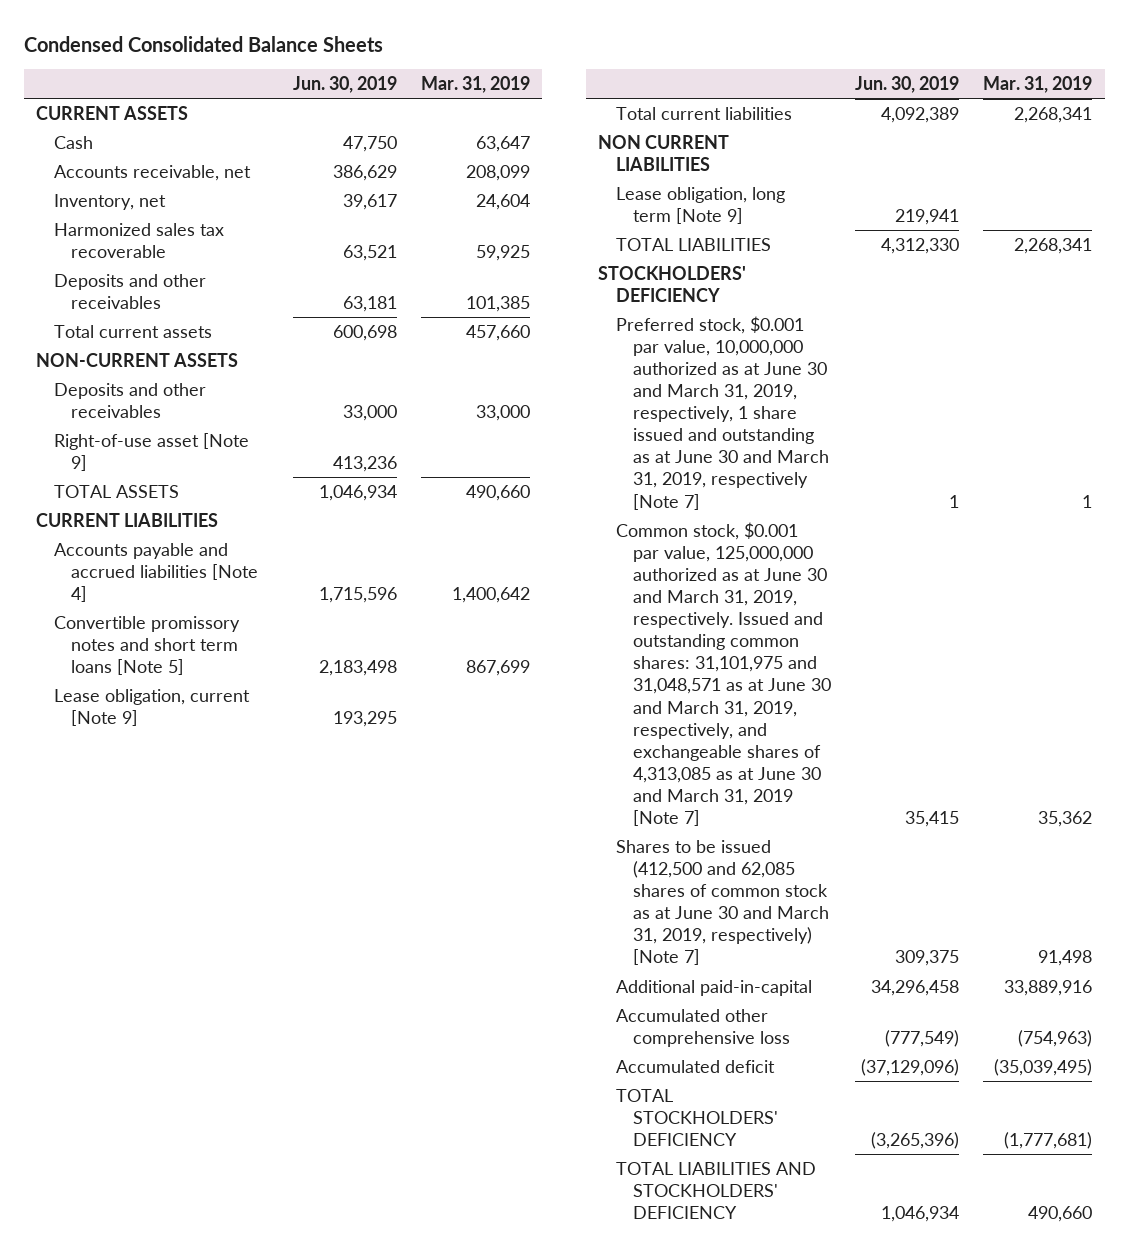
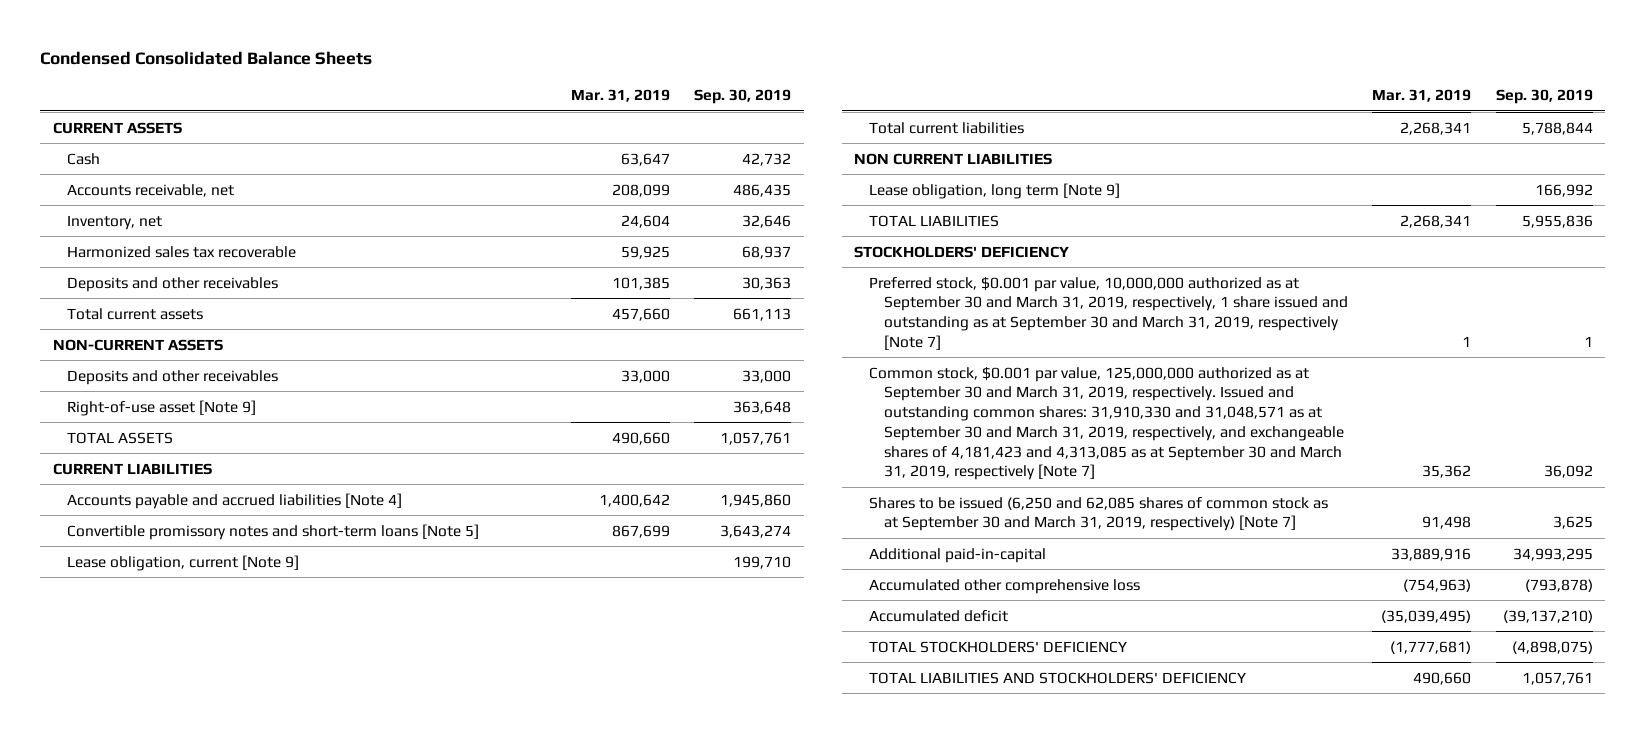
[293,75,398,93] Jun. 30, 2019 -> none
none -> [694,88,792,104] Sep. 30, 2019
[53,615,240,676] Convertible promissory notes and short term loans [Note 5] -> [67,523,480,540] Convertible promissory notes and short-term loans [Note 5]
[615,315,829,510] Preferred stock, $0.001 par value, 10,000,000 authorized as at June 30 and March 31, 2019, respectively, 1 share issued and outstanding as at June 30 and March 31, 2019, respectively [Note 7] -> [868,276,1348,350] Preferred stock, $0.001 par value, 10,000,000 authorized as at September 30 and March 31, 2019, respectively, 1 share issued and outstanding as at September 30 and March 31, 2019, respectively [Note 7]
[615,521,831,826] Common stock, $0.001 par value, 125,000,000 authorized as at June 30 and March 31, 2019, respectively. Issued and outstanding common shares: 31,101,975 and 31,048,571 as at June 30 and March 31, 2019, respectively, and exchangeable shares of 4,313,085 as at June 30 and March 31, 2019 [Note 7] -> [868,366,1344,481] Common stock, $0.001 par value, 125,000,000 authorized as at September 30 and March 31, 2019, respectively. Issued and outstanding common shares: 31,910,330 and 31,048,571 as at September 30 and March 31, 2019, respectively, and exchangeable shares of 4,181,423 and 4,313,085 as at September 30 and March 31, 2019, respectively [Note 7]
[615,839,829,966] Shares to be issued (412,500 and 62,085 shares of common stock as at June 30 and March 31, 2019, respectively) [Note 7] -> [868,496,1328,532] Shares to be issued (6,250 and 62,085 shares of common stock as at September 30 and March 31, 2019, respectively) [Note 7]

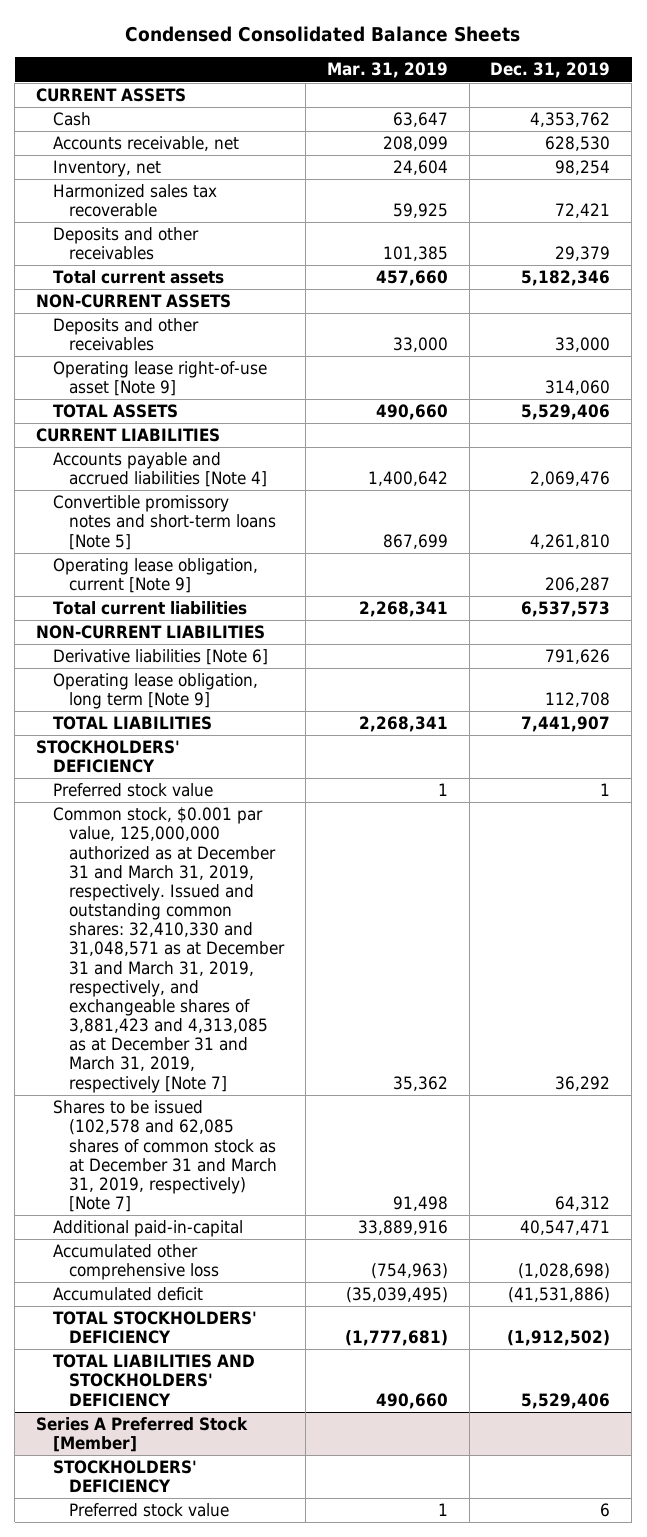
[694,88,792,104] Sep. 30, 2019 -> none
none -> [490,62,611,79] Dec. 31, 2019
[67,399,257,416] Right-of-use asset [Note 9] -> [52,361,267,397] Operating lease right-of-use asset [Note 9]
[67,554,300,571] Lease obligation, current [Note 9] -> [52,558,258,594] Operating lease obligation, current [Note 9]
[854,152,1053,165] NON CURRENT LIABILITIES -> [36,625,266,640] NON-CURRENT LIABILITIES
none -> [52,649,268,666] Derivative liabilities [Note 6]
[868,182,1120,199] Lease obligation, long term [Note 9] -> [52,673,258,710] Operating lease obligation, long term [Note 9]
[868,276,1348,350] Preferred stock, $0.001 par value, 10,000,000 authorized as at September 30 and March 31, 2019, respectively, 1 share issued and outstanding as at September 30 and March 31, 2019, respectively [Note 7] -> [52,783,213,798] Preferred stock value
[868,366,1344,481] Common stock, $0.001 par value, 125,000,000 authorized as at September 30 and March 31, 2019, respectively. Issued and outstanding common shares: 31,910,330 and 31,048,571 as at September 30 and March 31, 2019, respectively, and exchangeable shares of 4,181,423 and 4,313,085 as at September 30 and March 31, 2019, respectively [Note 7] -> [52,807,285,1093] Common stock, $0.001 par value, 125,000,000 authorized as at December 31 and March 31, 2019, respectively. Issued and outstanding common shares: 32,410,330 and 31,048,571 as at December 31 and March 31, 2019, respectively, and exchangeable shares of 3,881,423 and 4,313,085 as at December 31 and March 31, 2019, respectively [Note 7]
[868,496,1328,532] Shares to be issued (6,250 and 62,085 shares of common stock as at September 30 and March 31, 2019, respectively) [Note 7] -> [52,1100,277,1213] Shares to be issued (102,578 and 62,085 shares of common stock as at December 31 and March 31, 2019, respectively) [Note 7]
none -> [36,1417,249,1453] Series A Preferred Stock [Member]
none -> [52,1460,197,1494] STOCKHOLDERS' DEFICIENCY
none -> [68,1503,229,1518] Preferred stock value

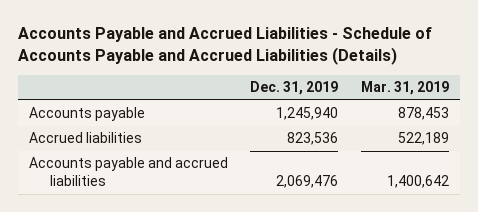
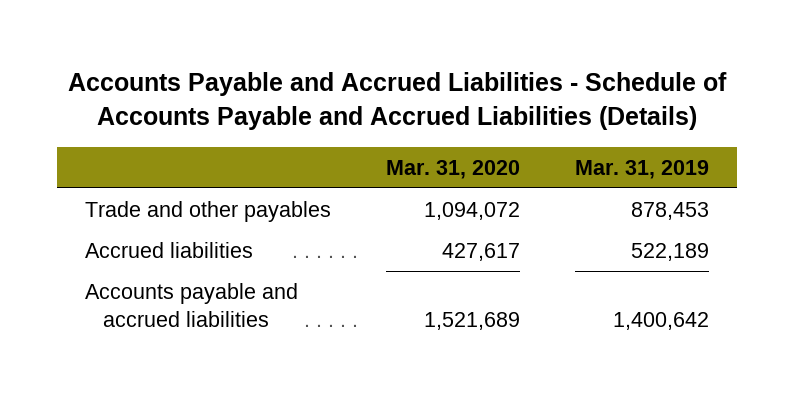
[250,81,339,96] Dec. 31, 2019 -> none
none -> [385,159,520,179] Mar. 31, 2020
[28,107,145,122] Accounts payable -> [84,200,331,222] Trade and other payables

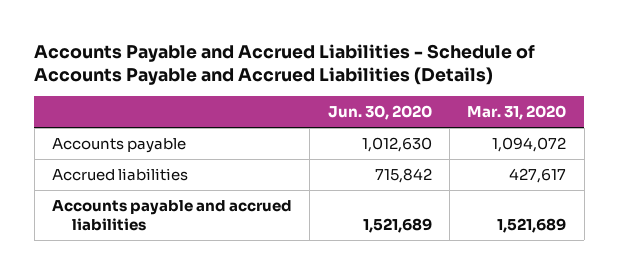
[575,159,710,179] Mar. 31, 2019 -> none
none -> [327,105,432,121] Jun. 30, 2020
[84,200,331,222] Trade and other payables -> [52,138,187,154] Accounts payable

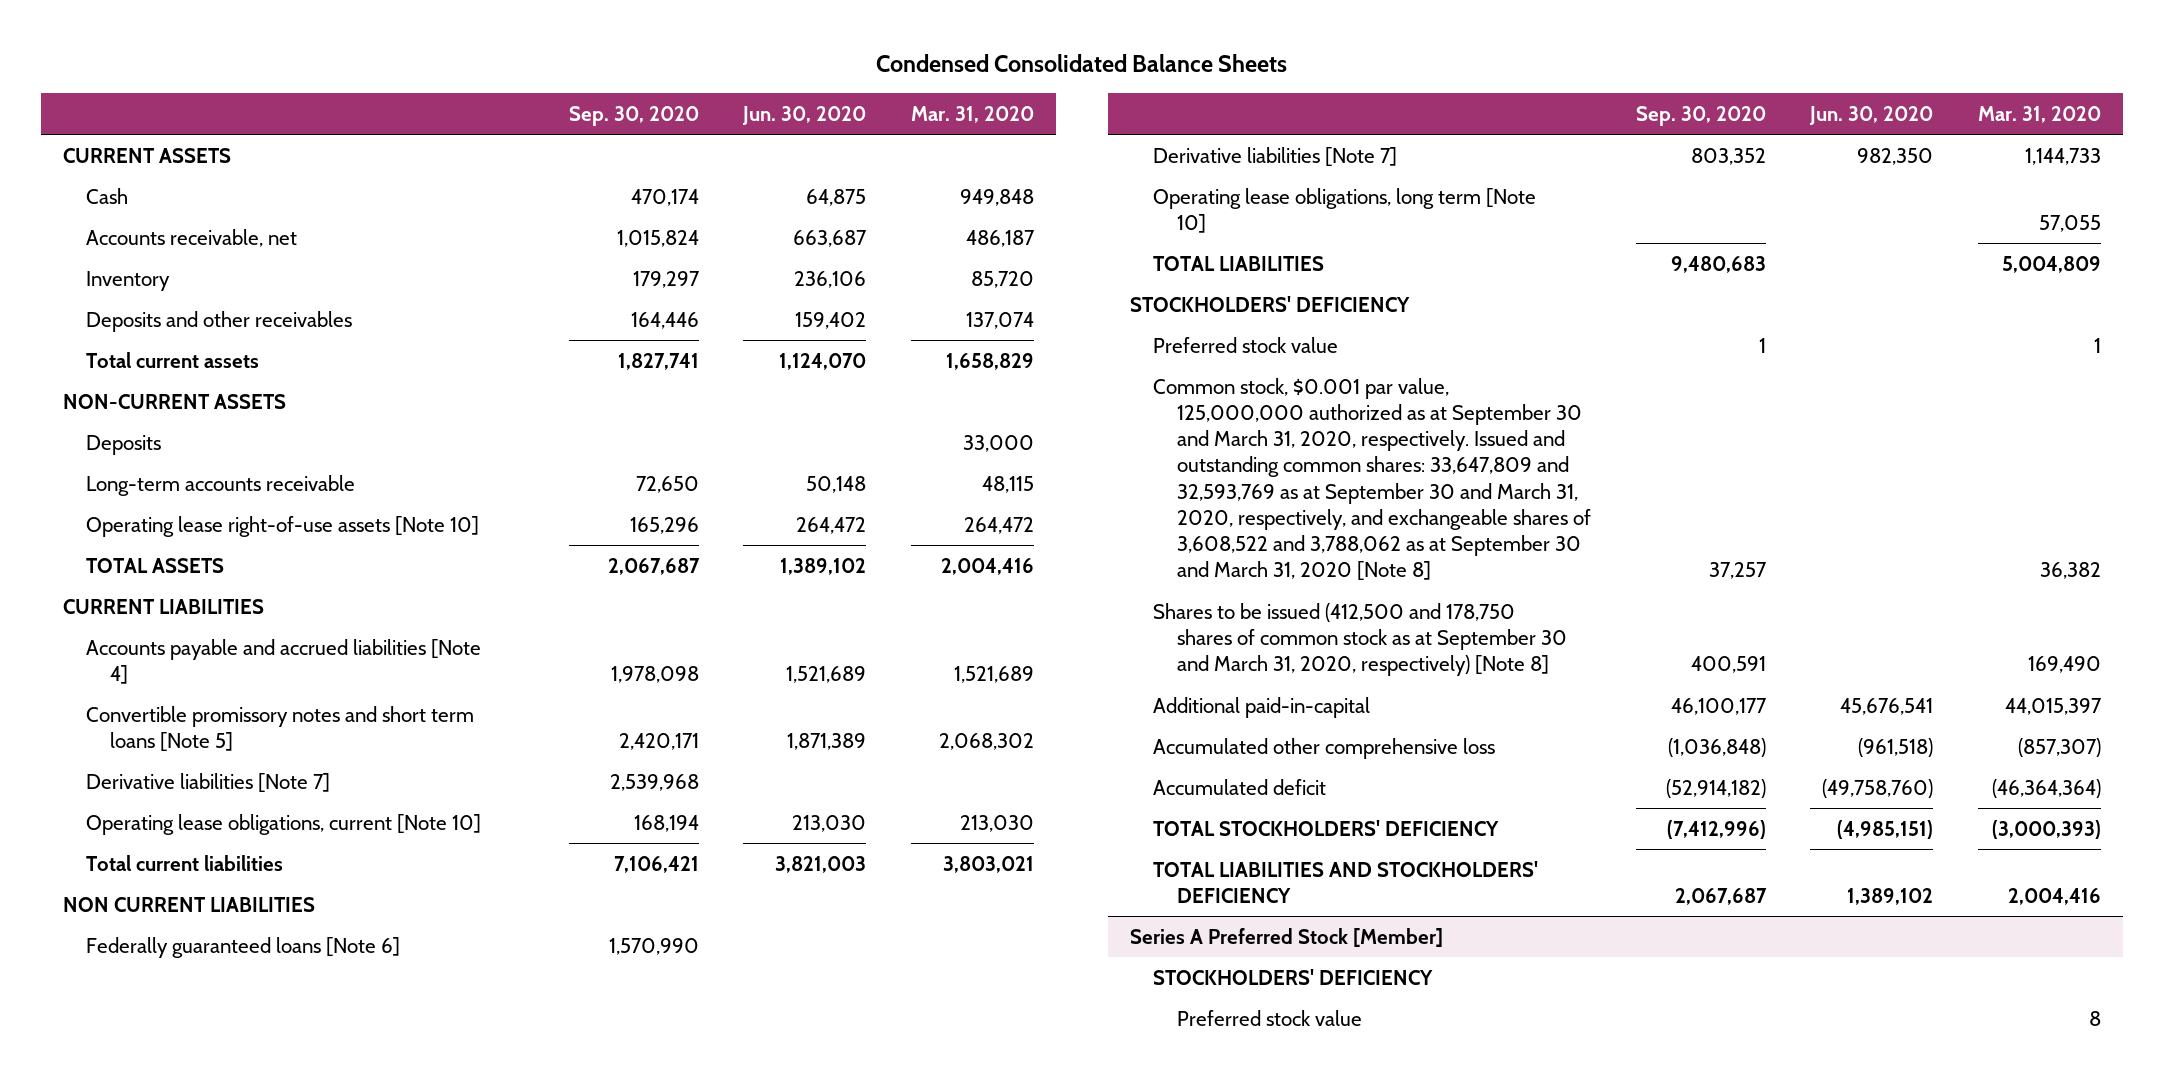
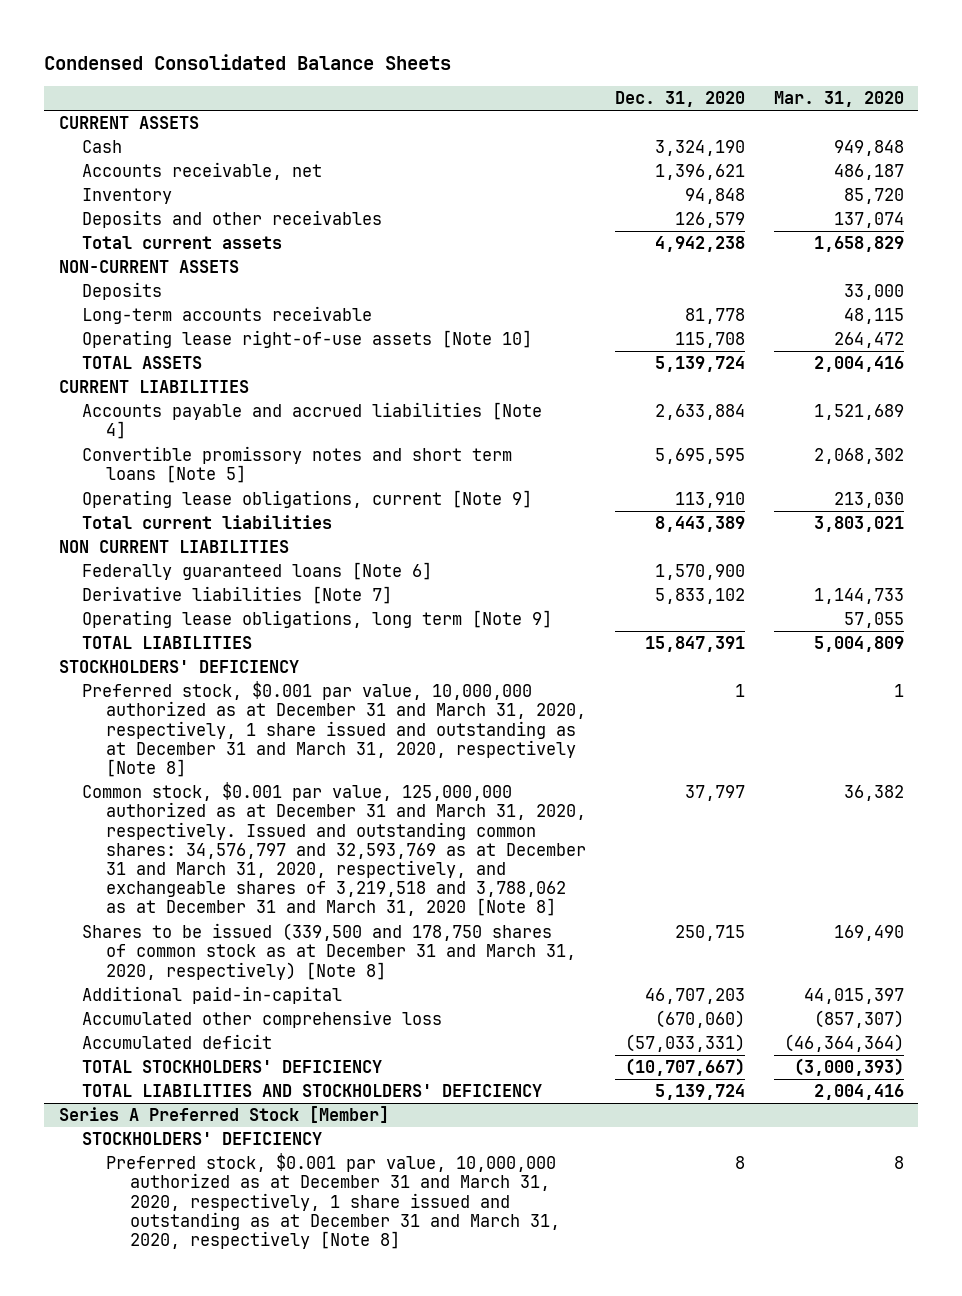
[568,105,699,126] Sep. 30, 2020 -> none
[742,105,867,125] Jun. 30, 2020 -> none
none -> [614,90,745,107] Dec. 31, 2020
[86,772,331,792] Derivative liabilities [Note 7] -> none
[86,813,482,835] Operating lease obligations, current [Note 10] -> [82,490,533,509] Operating lease obligations, current [Note 9]
[1153,187,1537,234] Operating lease obligations, long term [Note 10] -> [82,610,553,629] Operating lease obligations, long term [Note 9]
[1153,336,1339,353] Preferred stock value -> [82,681,586,777] Preferred stock, $0.001 par value, 10,000,000 authorized as at December 31 and March 31, 2020, respectively, 1 share issued and outstanding as at December 31 and March 31, 2020, respectively [Note 8]
[1153,377,1591,581] Common stock, $0.001 par value, 125,000,000 authorized as at September 30 and March 31, 2020, respectively. Issued and outstanding common shares: 33,647,809 and 32,593,769 as at September 30 and March 31, 2020, respectively, and exchangeable shares of 3,608,522 and 3,788,062 as at September 30 and March 31, 2020 [Note 8] -> [82,782,586,917] Common stock, $0.001 par value, 125,000,000 authorized as at December 31 and March 31, 2020, respectively. Issued and outstanding common shares: 34,576,797 and 32,593,769 as at December 31 and March 31, 2020, respectively, and exchangeable shares of 3,219,518 and 3,788,062 as at December 31 and March 31, 2020 [Note 8]
[1153,602,1567,677] Shares to be issued (412,500 and 178,750 shares of common stock as at September 30 and March 31, 2020, respectively) [Note 8] -> [82,923,576,980] Shares to be issued (339,500 and 178,750 shares of common stock as at December 31 and March 31, 2020, respectively) [Note 8]
[1176,1009,1362,1026] Preferred stock value -> [105,1153,560,1249] Preferred stock, $0.001 par value, 10,000,000 authorized as at December 31 and March 31, 2020, respectively, 1 share issued and outstanding as at December 31 and March 31, 2020, respectively [Note 8]

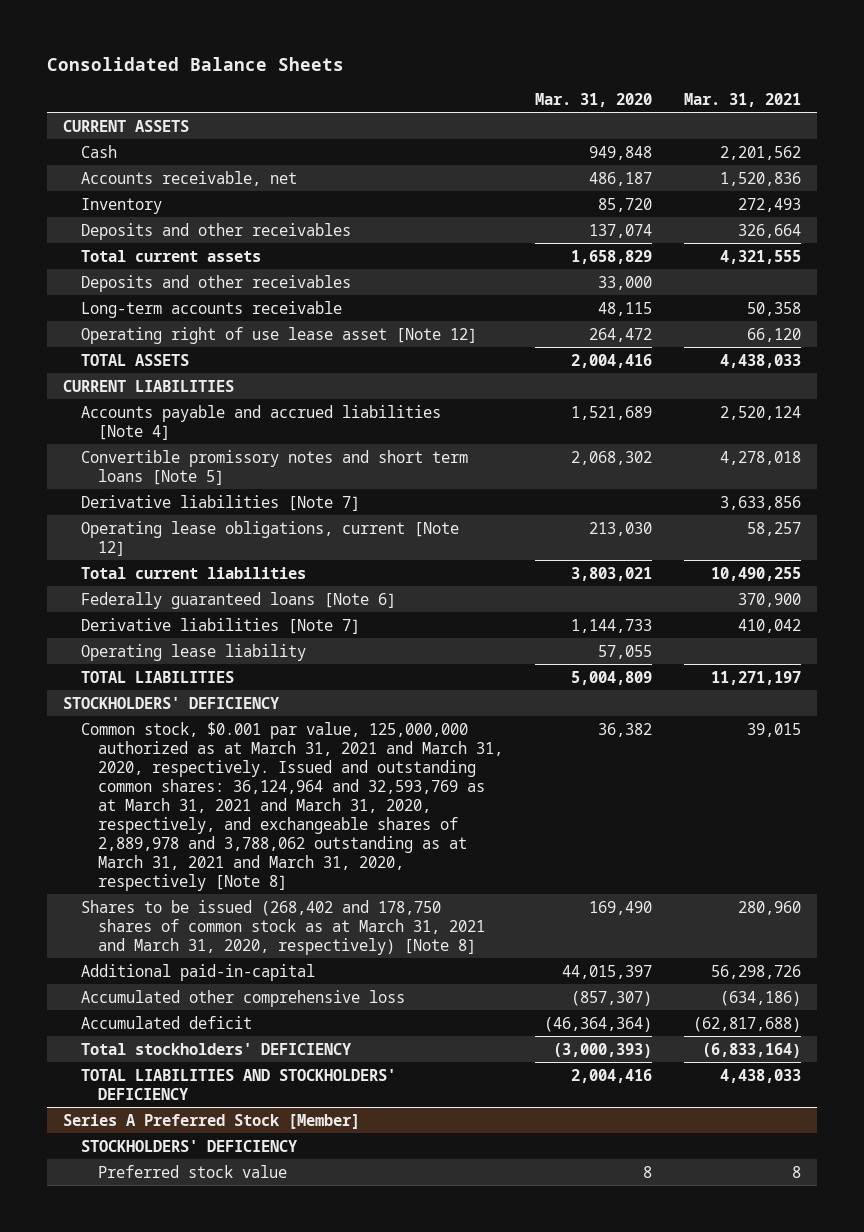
[44,53,452,70] Condensed Consolidated Balance Sheets -> [46,56,344,71] Consolidated Balance Sheets
[614,90,745,107] Dec. 31, 2020 -> none
none -> [683,92,801,107] Mar. 31, 2021
[58,260,239,274] NON-CURRENT ASSETS -> none
[82,282,163,301] Deposits -> [80,274,351,292] Deposits and other receivables
[82,330,533,349] Operating lease right-of-use assets [Note 10] -> [80,326,477,344] Operating right of use lease asset [Note 12]
none -> [80,494,360,511] Derivative liabilities [Note 7]
[82,490,533,509] Operating lease obligations, current [Note 9] -> [80,520,459,556] Operating lease obligations, current [Note 12]
[58,540,289,554] NON CURRENT LIABILITIES -> none
[82,610,553,629] Operating lease obligations, long term [Note 9] -> [80,643,306,661] Operating lease liability
[82,681,586,777] Preferred stock, $0.001 par value, 10,000,000 authorized as at December 31 and March 31, 2020, respectively, 1 share issued and outstanding as at December 31 and March 31, 2020, respectively [Note 8] -> none
[82,782,586,917] Common stock, $0.001 par value, 125,000,000 authorized as at December 31 and March 31, 2020, respectively. Issued and outstanding common shares: 34,576,797 and 32,593,769 as at December 31 and March 31, 2020, respectively, and exchangeable shares of 3,219,518 and 3,788,062 as at December 31 and March 31, 2020 [Note 8] -> [80,721,504,891] Common stock, $0.001 par value, 125,000,000 authorized as at March 31, 2021 and March 31, 2020, respectively. Issued and outstanding common shares: 36,124,964 and 32,593,769 as at March 31, 2021 and March 31, 2020, respectively, and exchangeable shares of 2,889,978 and 3,788,062 outstanding as at March 31, 2021 and March 31, 2020, respectively [Note 8]
[82,923,576,980] Shares to be issued (339,500 and 178,750 shares of common stock as at December 31 and March 31, 2020, respectively) [Note 8] -> [80,899,486,955] Shares to be issued (268,402 and 178,750 shares of common stock as at March 31, 2021 and March 31, 2020, respectively) [Note 8]
[82,1060,383,1074] TOTAL STOCKHOLDERS' DEFICIENCY -> [80,1042,351,1055] Total stockholders' DEFICIENCY
[105,1153,560,1249] Preferred stock, $0.001 par value, 10,000,000 authorized as at December 31 and March 31, 2020, respectively, 1 share issued and outstanding as at December 31 and March 31, 2020, respectively [Note 8] -> [98,1164,288,1178] Preferred stock value

